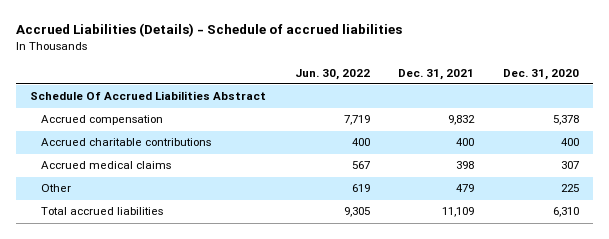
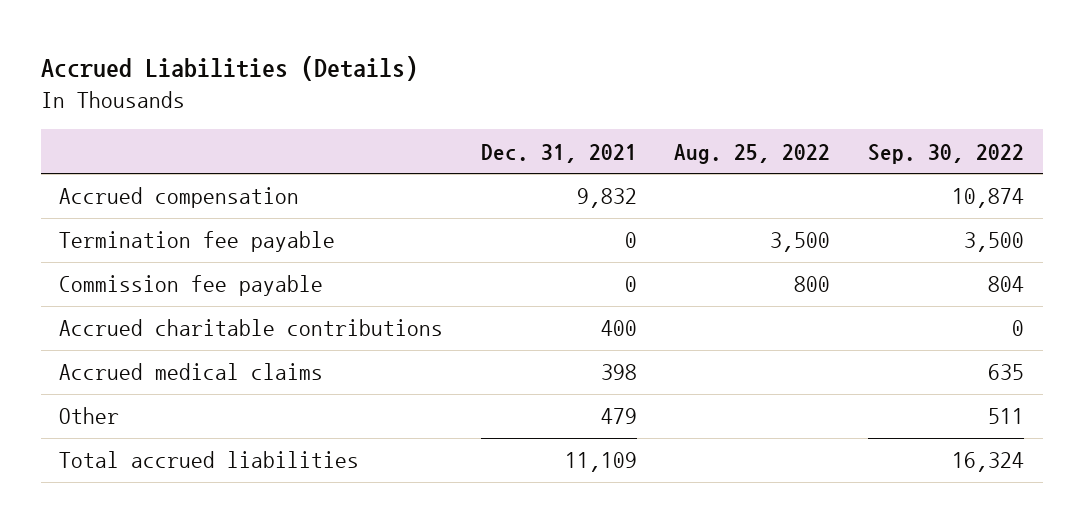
[15,23,402,38] Accrued Liabilities (Details) - Schedule of accrued liabilities -> [40,56,418,82] Accrued Liabilities (Details)
[294,68,370,80] Jun. 30, 2022 -> none
[502,68,579,80] Dec. 31, 2020 -> none
none -> [674,143,831,164] Aug. 25, 2022
none -> [867,143,1024,164] Sep. 30, 2022
[30,91,267,101] Schedule Of Accrued Liabilities Abstract -> none
none -> [59,231,336,253] Termination fee payable
none -> [59,275,324,297] Commission fee payable

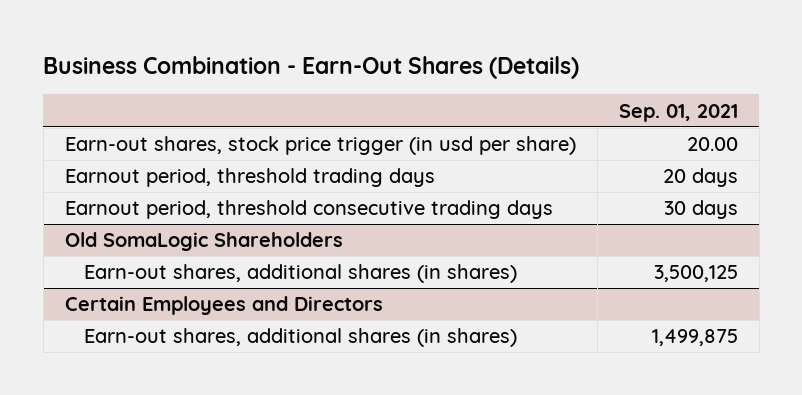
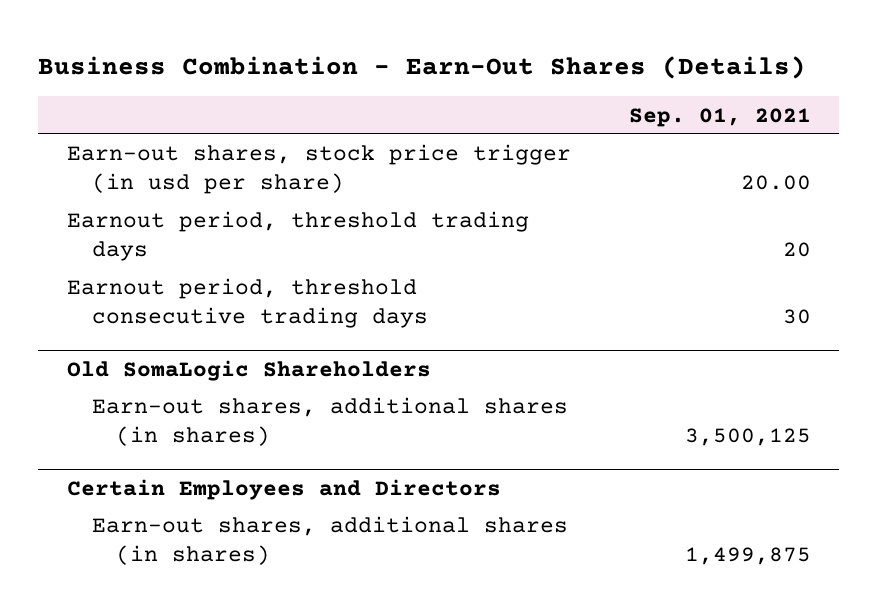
[662,168,738,188] 20 days -> [782,242,811,258] 20
[663,200,738,220] 30 days -> [782,309,811,325] 30

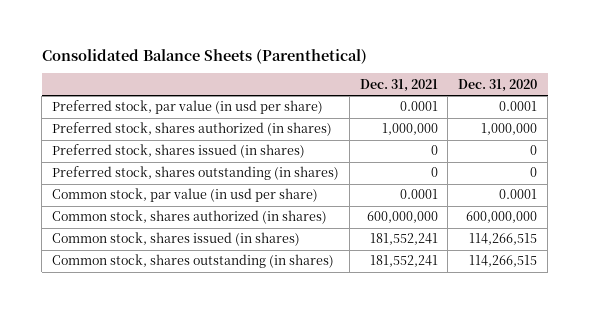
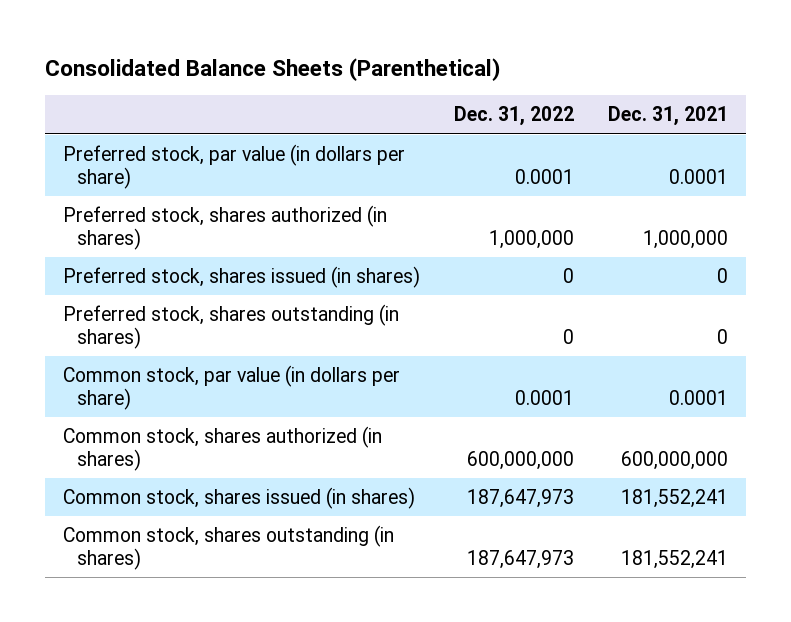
[458,78,538,92] Dec. 31, 2020 -> none
none -> [453,106,574,127] Dec. 31, 2022
[52,100,324,115] Preferred stock, par value (in usd per share) -> [62,144,405,190] Preferred stock, par value (in dollars per share)
[52,188,319,203] Common stock, par value (in usd per share) -> [62,365,400,411] Common stock, par value (in dollars per share)

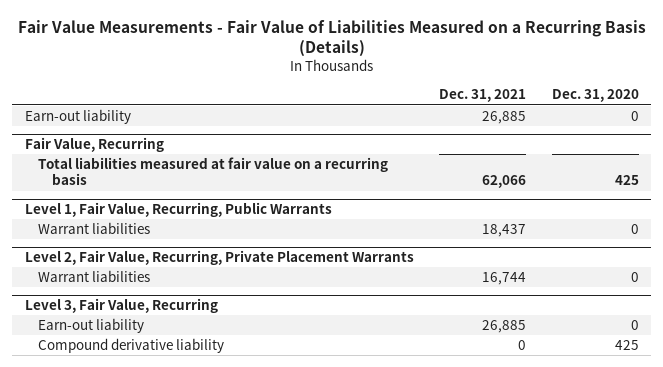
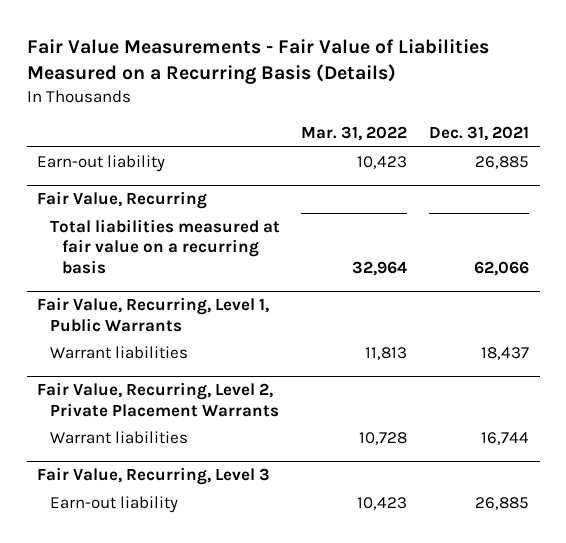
[551,89,639,103] Dec. 31, 2020 -> none
none -> [301,126,408,142] Mar. 31, 2022
[24,202,332,218] Level 1, Fair Value, Recurring, Public Warrants -> [37,297,270,332] Fair Value, Recurring, Level 1, Public Warrants
[24,250,414,266] Level 2, Fair Value, Recurring, Private Placement Warrants -> [37,382,279,417] Fair Value, Recurring, Level 2, Private Placement Warrants
[24,298,218,314] Level 3, Fair Value, Recurring -> [37,467,271,486] Fair Value, Recurring, Level 3
[38,337,225,353] Compound derivative liability -> none

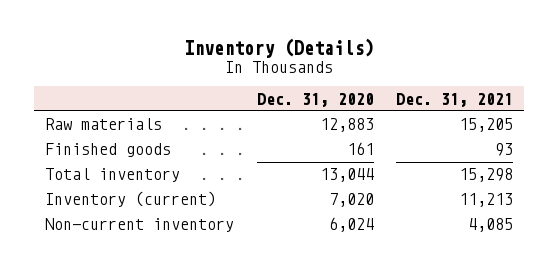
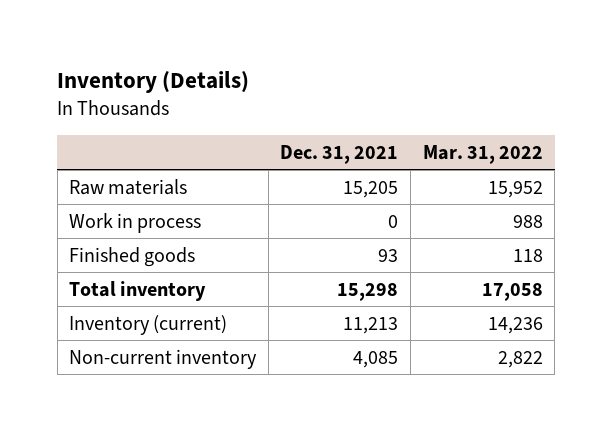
[256,92,374,107] Dec. 31, 2020 -> none
none -> [422,144,543,164] Mar. 31, 2022
none -> [69,212,202,233] Work in process

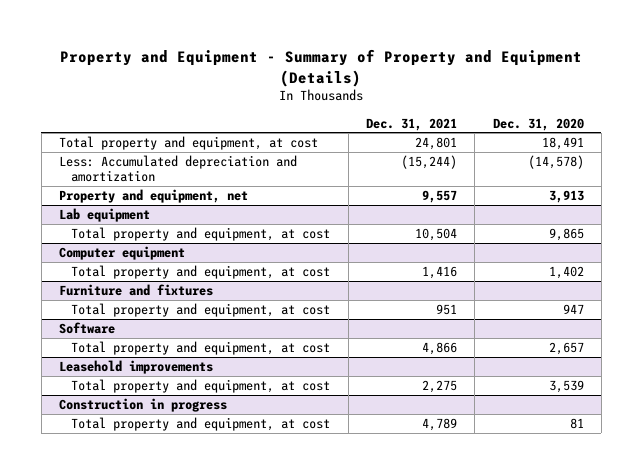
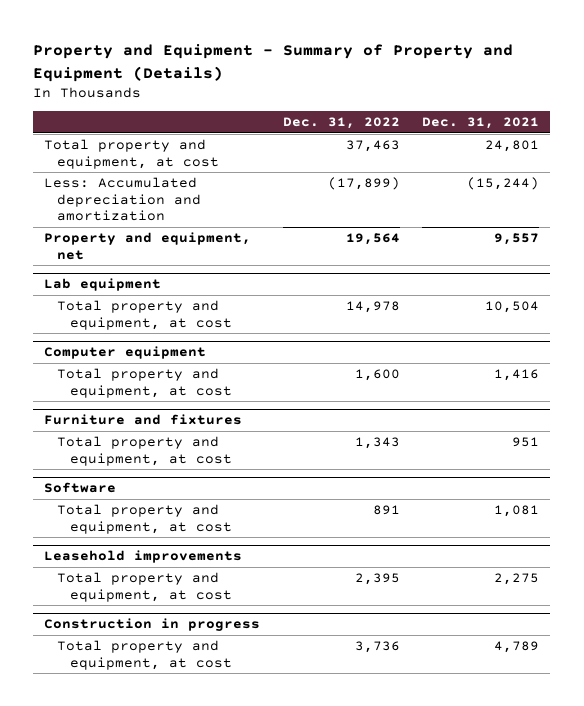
[492,117,584,131] Dec. 31, 2020 -> none
none -> [282,117,400,130] Dec. 31, 2022
[421,342,457,356] 4,866 -> [494,505,540,518] 1,081

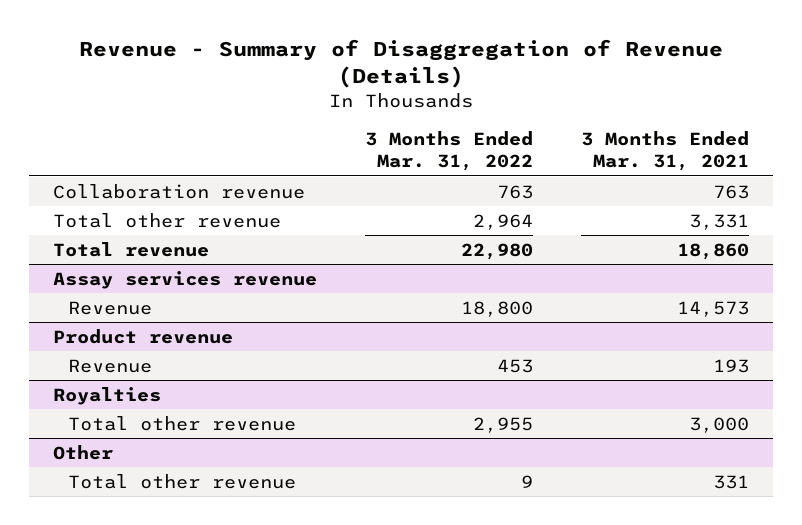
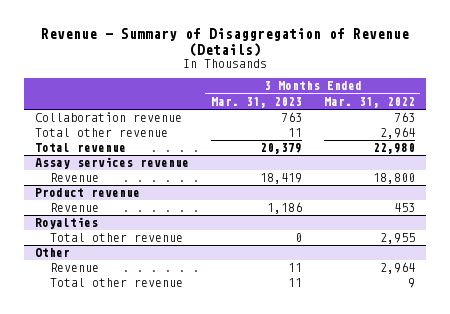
[581,131,750,172] 3 Months Ended Mar. 31, 2021 -> none
none -> [210,96,302,108] Mar. 31, 2023
none -> [50,263,100,273] Revenue

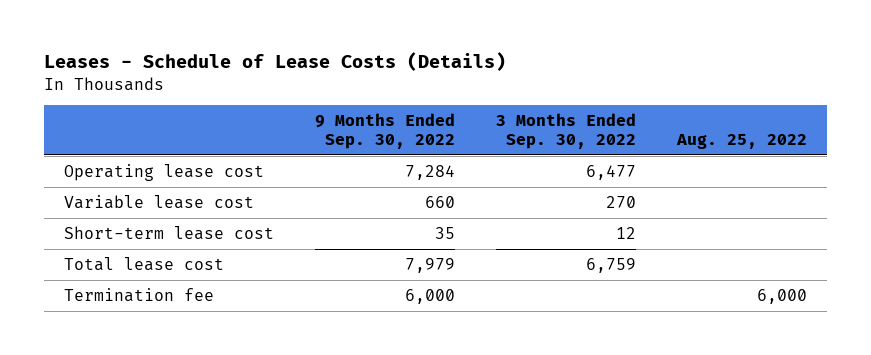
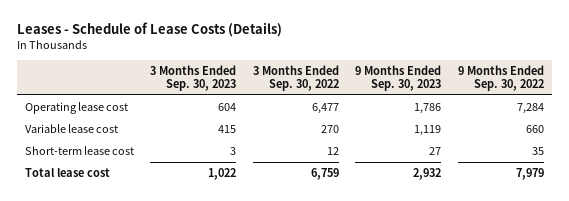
[675,134,807,150] Aug. 25, 2022 -> none
none -> [150,64,237,92] 3 Months Ended Sep. 30, 2023
none -> [355,64,442,92] 9 Months Ended Sep. 30, 2023
[64,287,215,302] Termination fee -> none

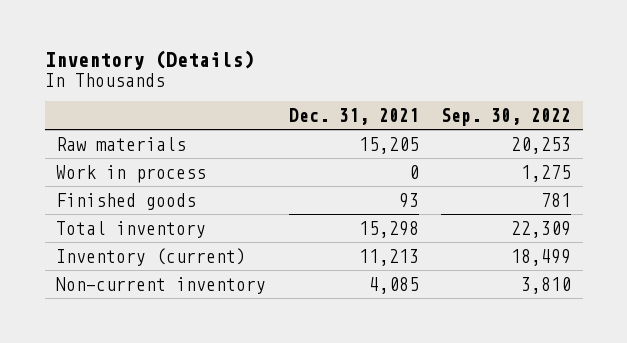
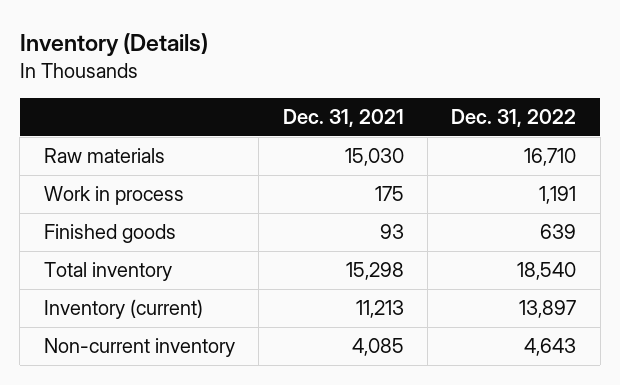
[441,107,572,126] Sep. 30, 2022 -> none
none -> [451,109,577,128] Dec. 31, 2022
[358,136,419,154] 15,205 -> [344,148,404,167] 15,030
[408,164,419,179] 0 -> [374,186,404,202] 175

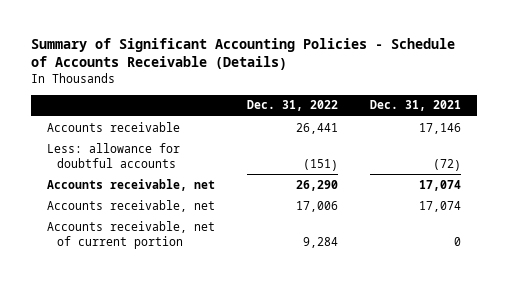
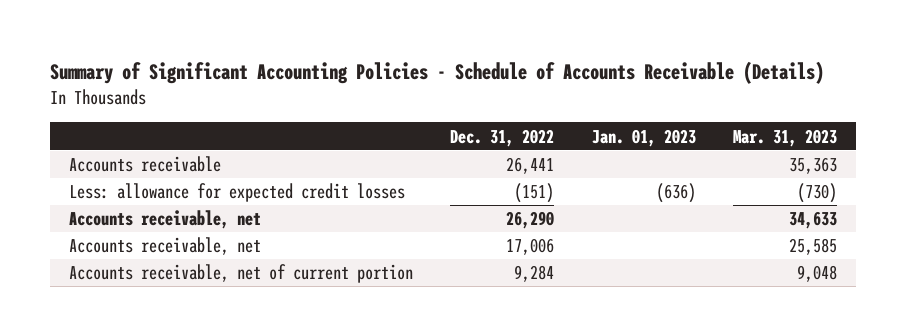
[370,100,462,112] Dec. 31, 2021 -> none
none -> [591,128,696,147] Jan. 01, 2023
none -> [733,128,838,147] Mar. 31, 2023
[46,142,180,168] Less: allowance for doubtful accounts -> [69,183,406,203] Less: allowance for expected credit losses

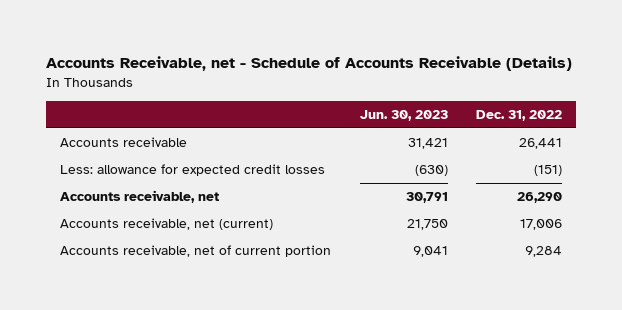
[50,61,825,85] Summary of Significant Accounting Policies - Schedule of Accounts Receivable (Details) -> [46,56,573,72] Accounts Receivable, net - Schedule of Accounts Receivable (Details)
[591,128,696,147] Jan. 01, 2023 -> none
[733,128,838,147] Mar. 31, 2023 -> none
none -> [359,110,448,122] Jun. 30, 2023
[69,237,262,256] Accounts receivable, net -> [60,218,274,231] Accounts receivable, net (current)

